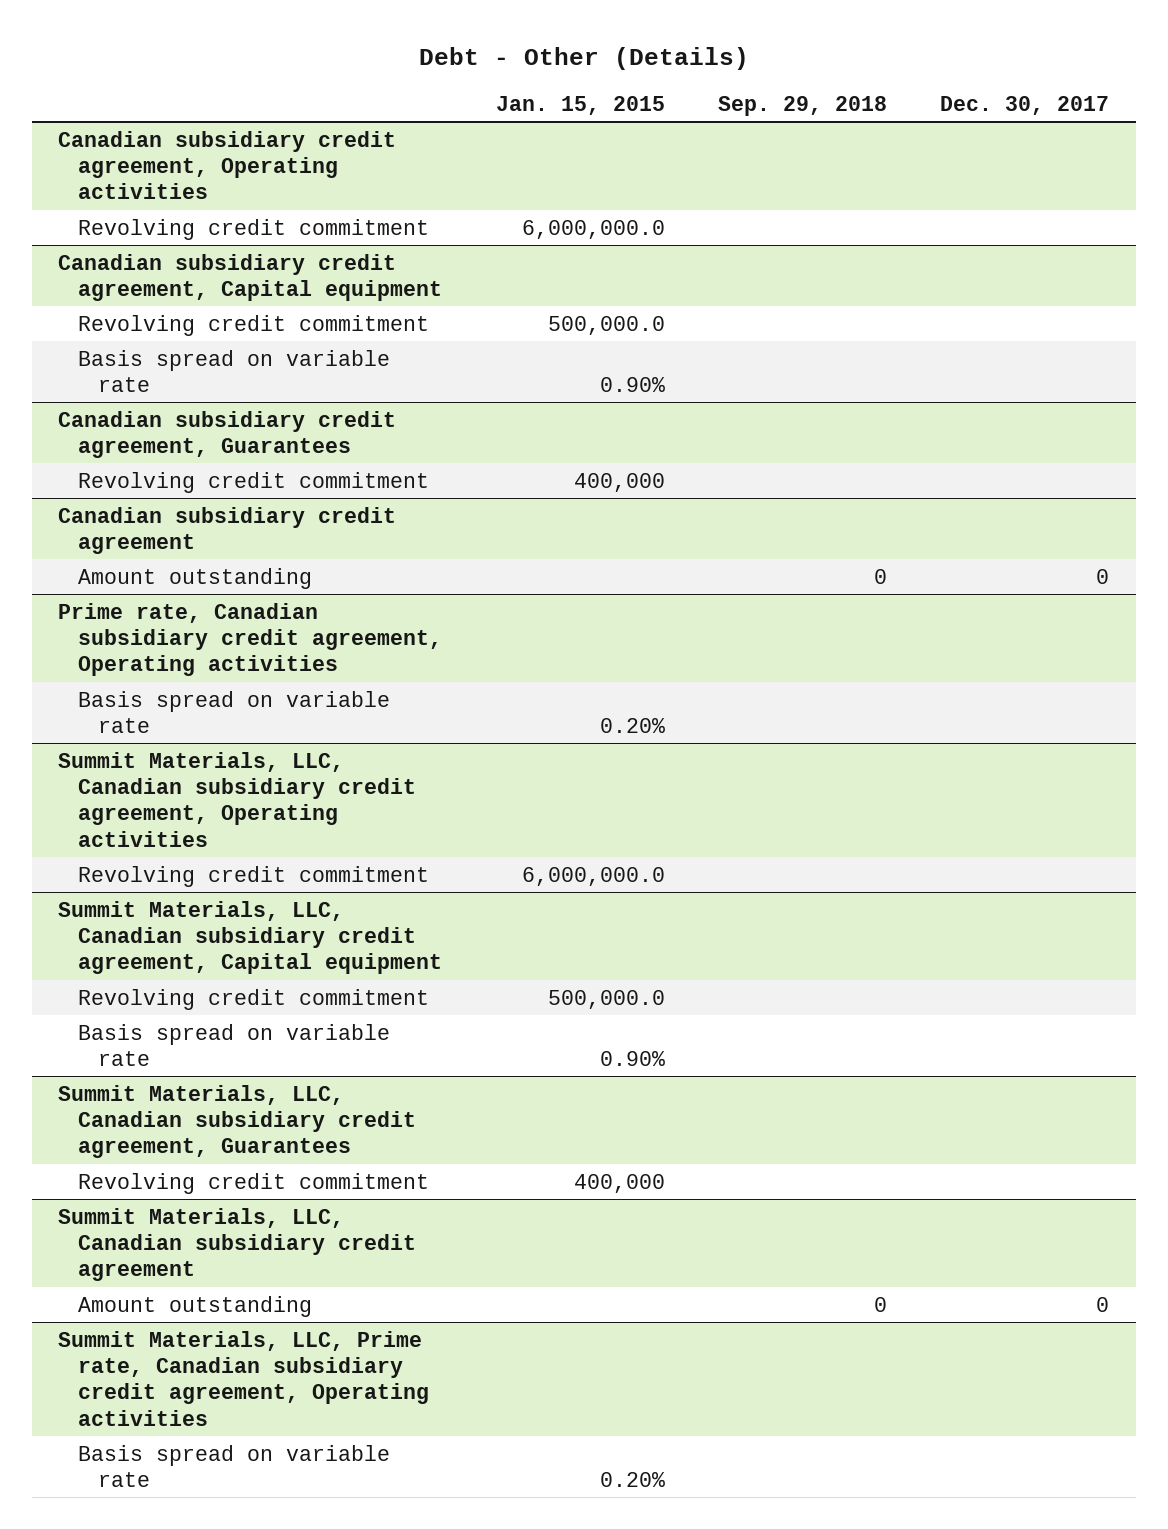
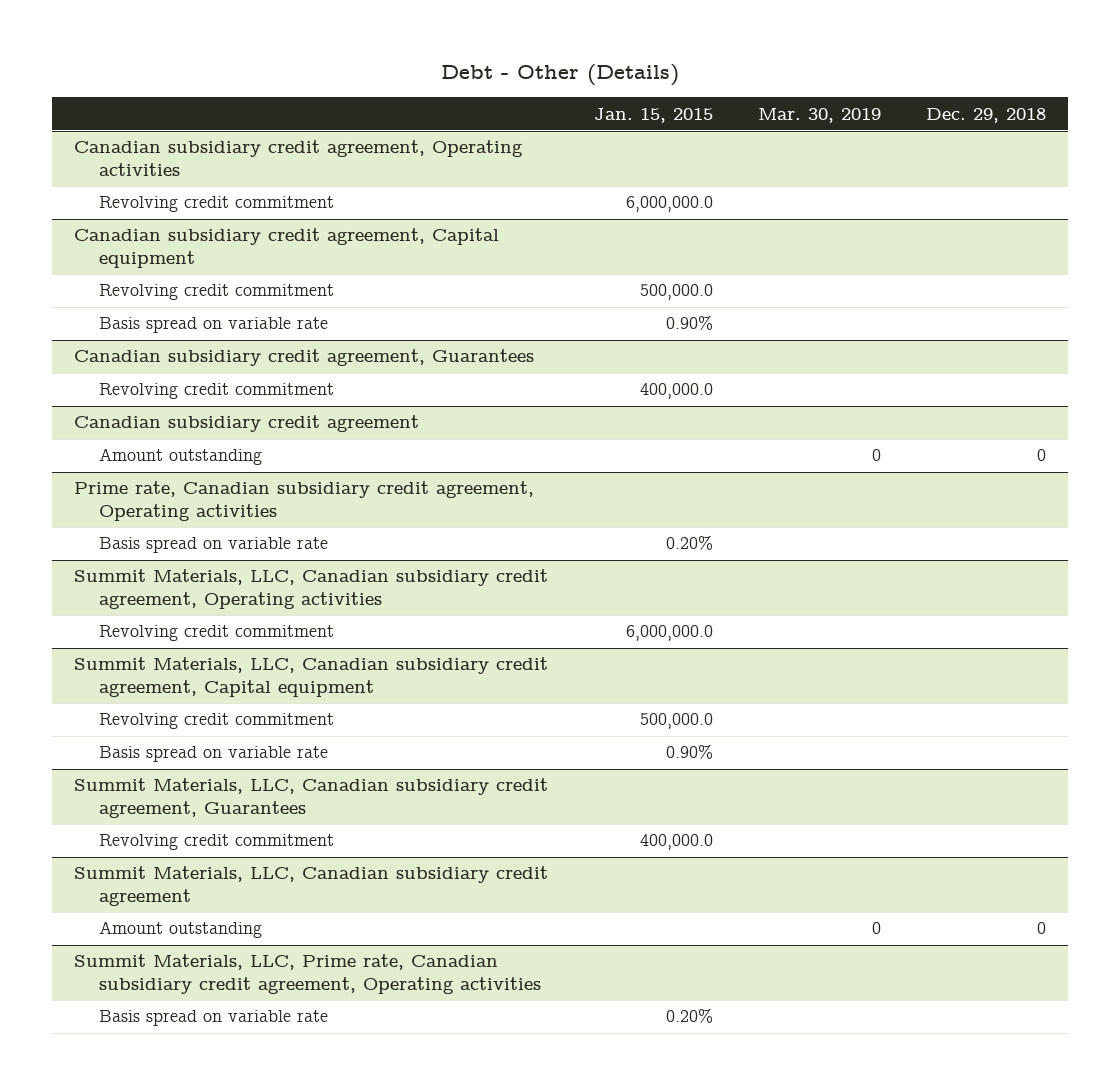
[718,95,888,116] Sep. 29, 2018 -> none
[940,95,1110,115] Dec. 30, 2017 -> none
none -> [757,107,881,123] Mar. 30, 2019
none -> [925,107,1046,123] Dec. 29, 2018
[573,472,665,492] 400,000 -> [639,383,713,400] 400,000.0
[573,1173,665,1193] 400,000 -> [639,834,713,851] 400,000.0

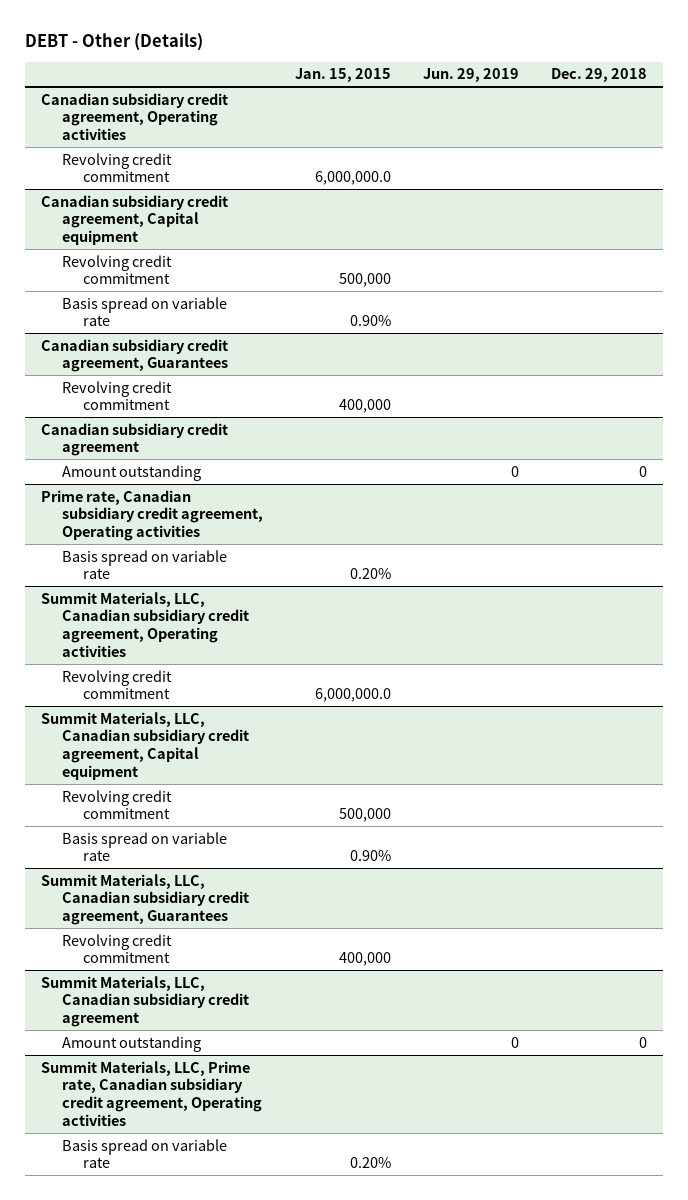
[441,64,680,87] Debt - Other (Details) -> [25,33,204,52] DEBT - Other (Details)
[757,107,881,123] Mar. 30, 2019 -> none
none -> [422,68,519,83] Jun. 29, 2019
[639,284,713,301] 500,000.0 -> [338,273,391,288] 500,000
[639,383,713,400] 400,000.0 -> [338,399,391,414] 400,000
[639,713,713,730] 500,000.0 -> [338,808,391,823] 500,000
[639,834,713,851] 400,000.0 -> [338,952,391,967] 400,000

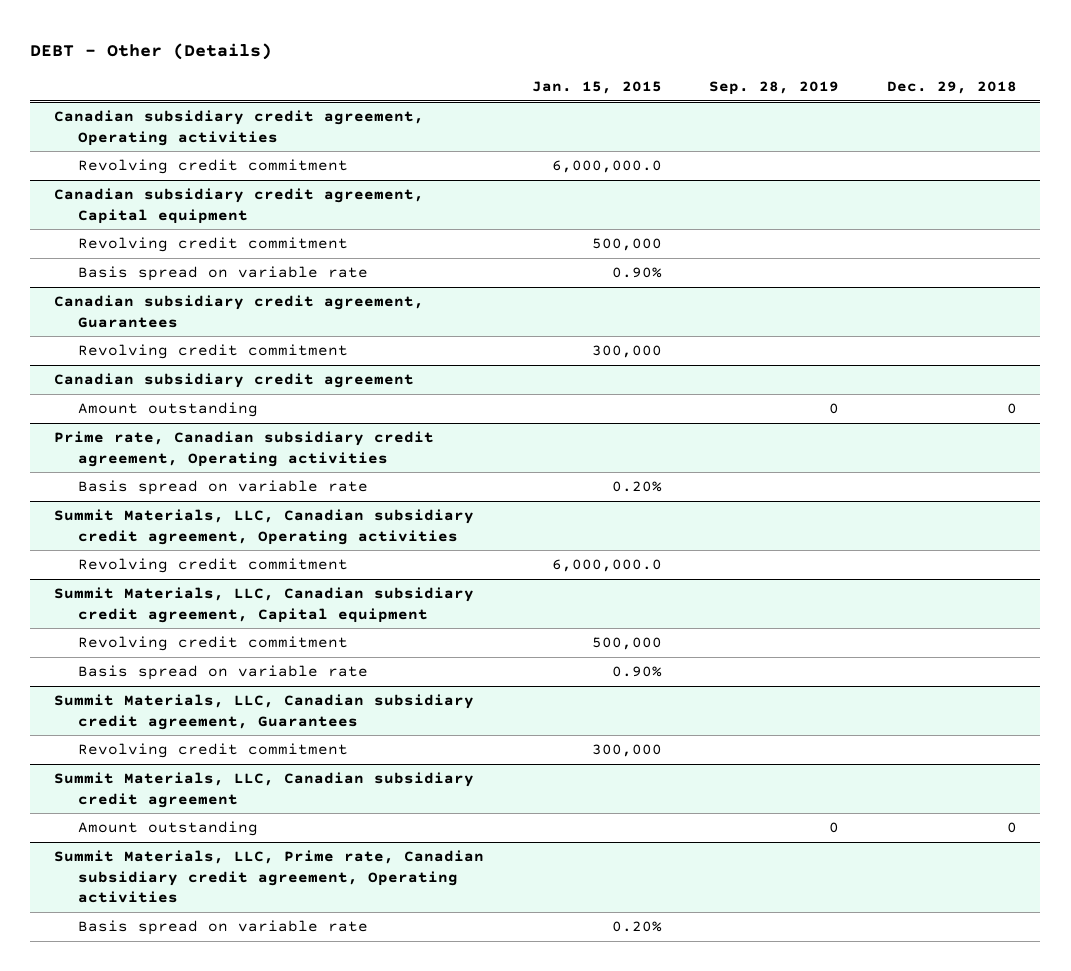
[422,68,519,83] Jun. 29, 2019 -> none
none -> [709,80,840,95] Sep. 28, 2019
[338,399,391,414] 400,000 -> [591,345,662,359] 300,000
[338,952,391,967] 400,000 -> [591,744,662,758] 300,000

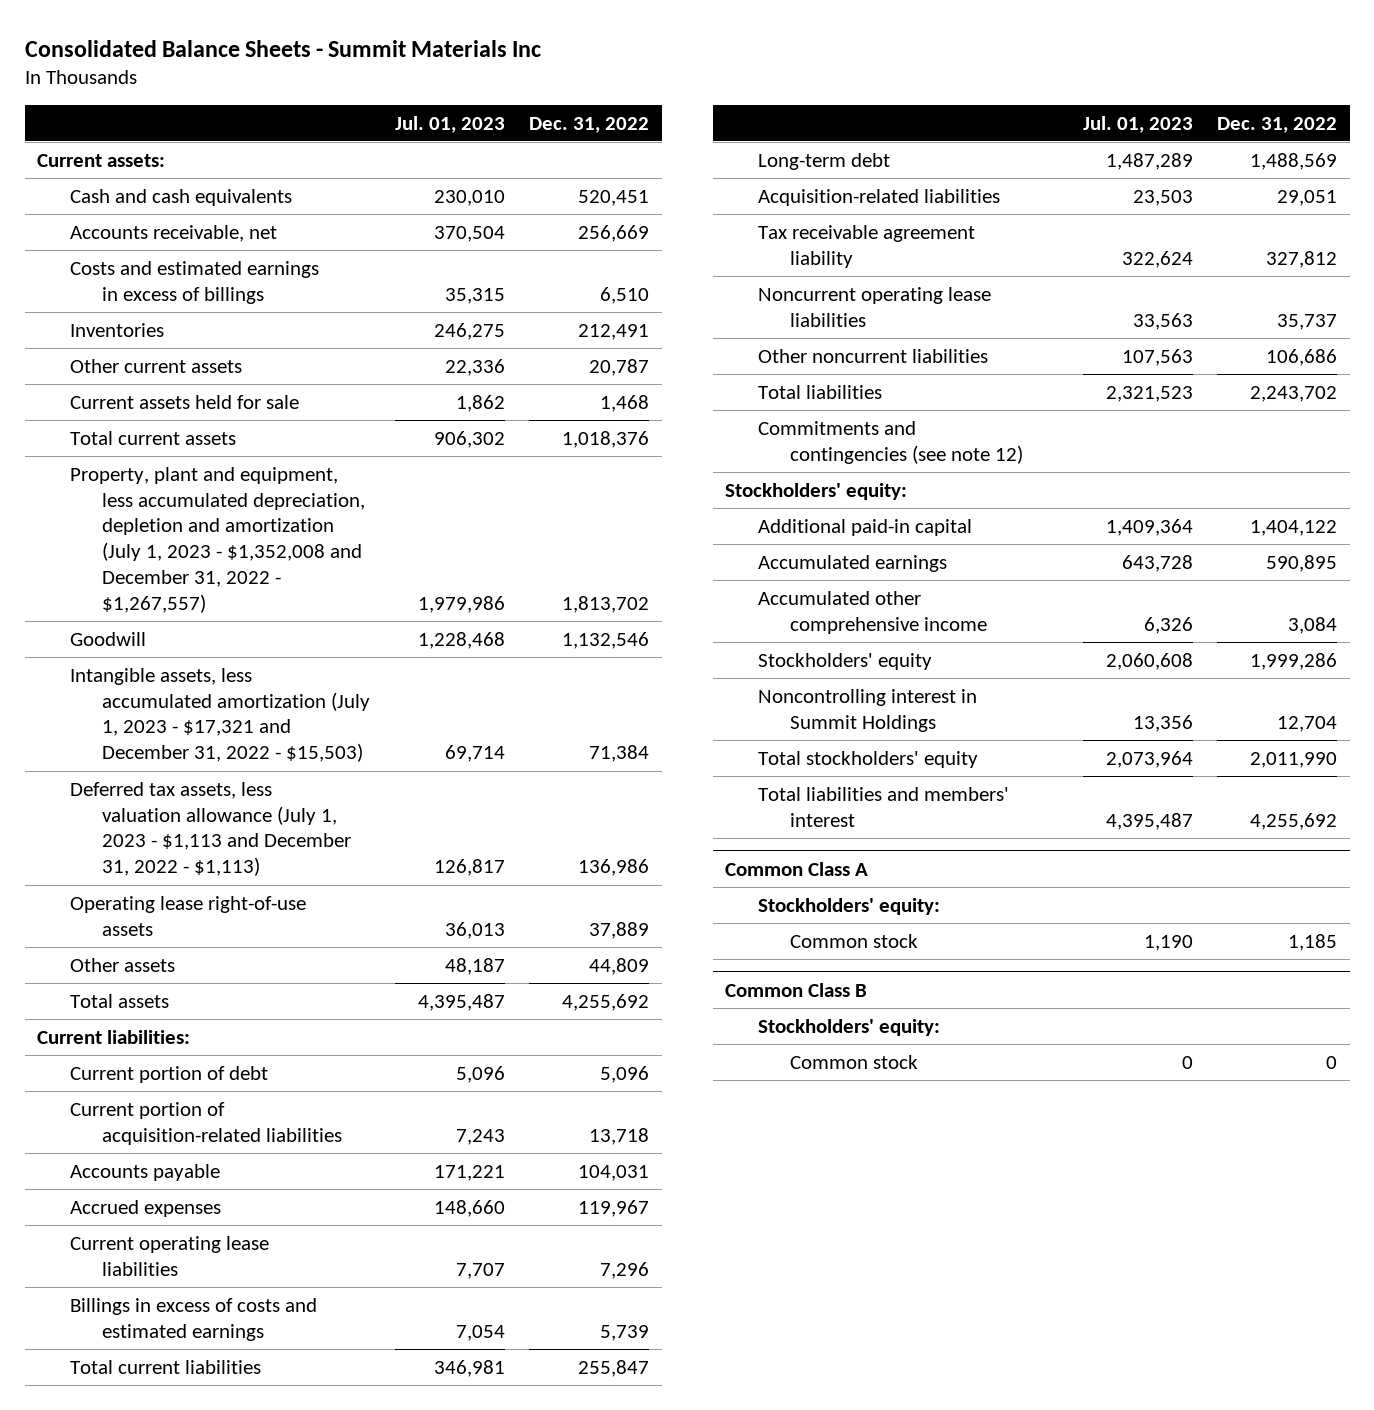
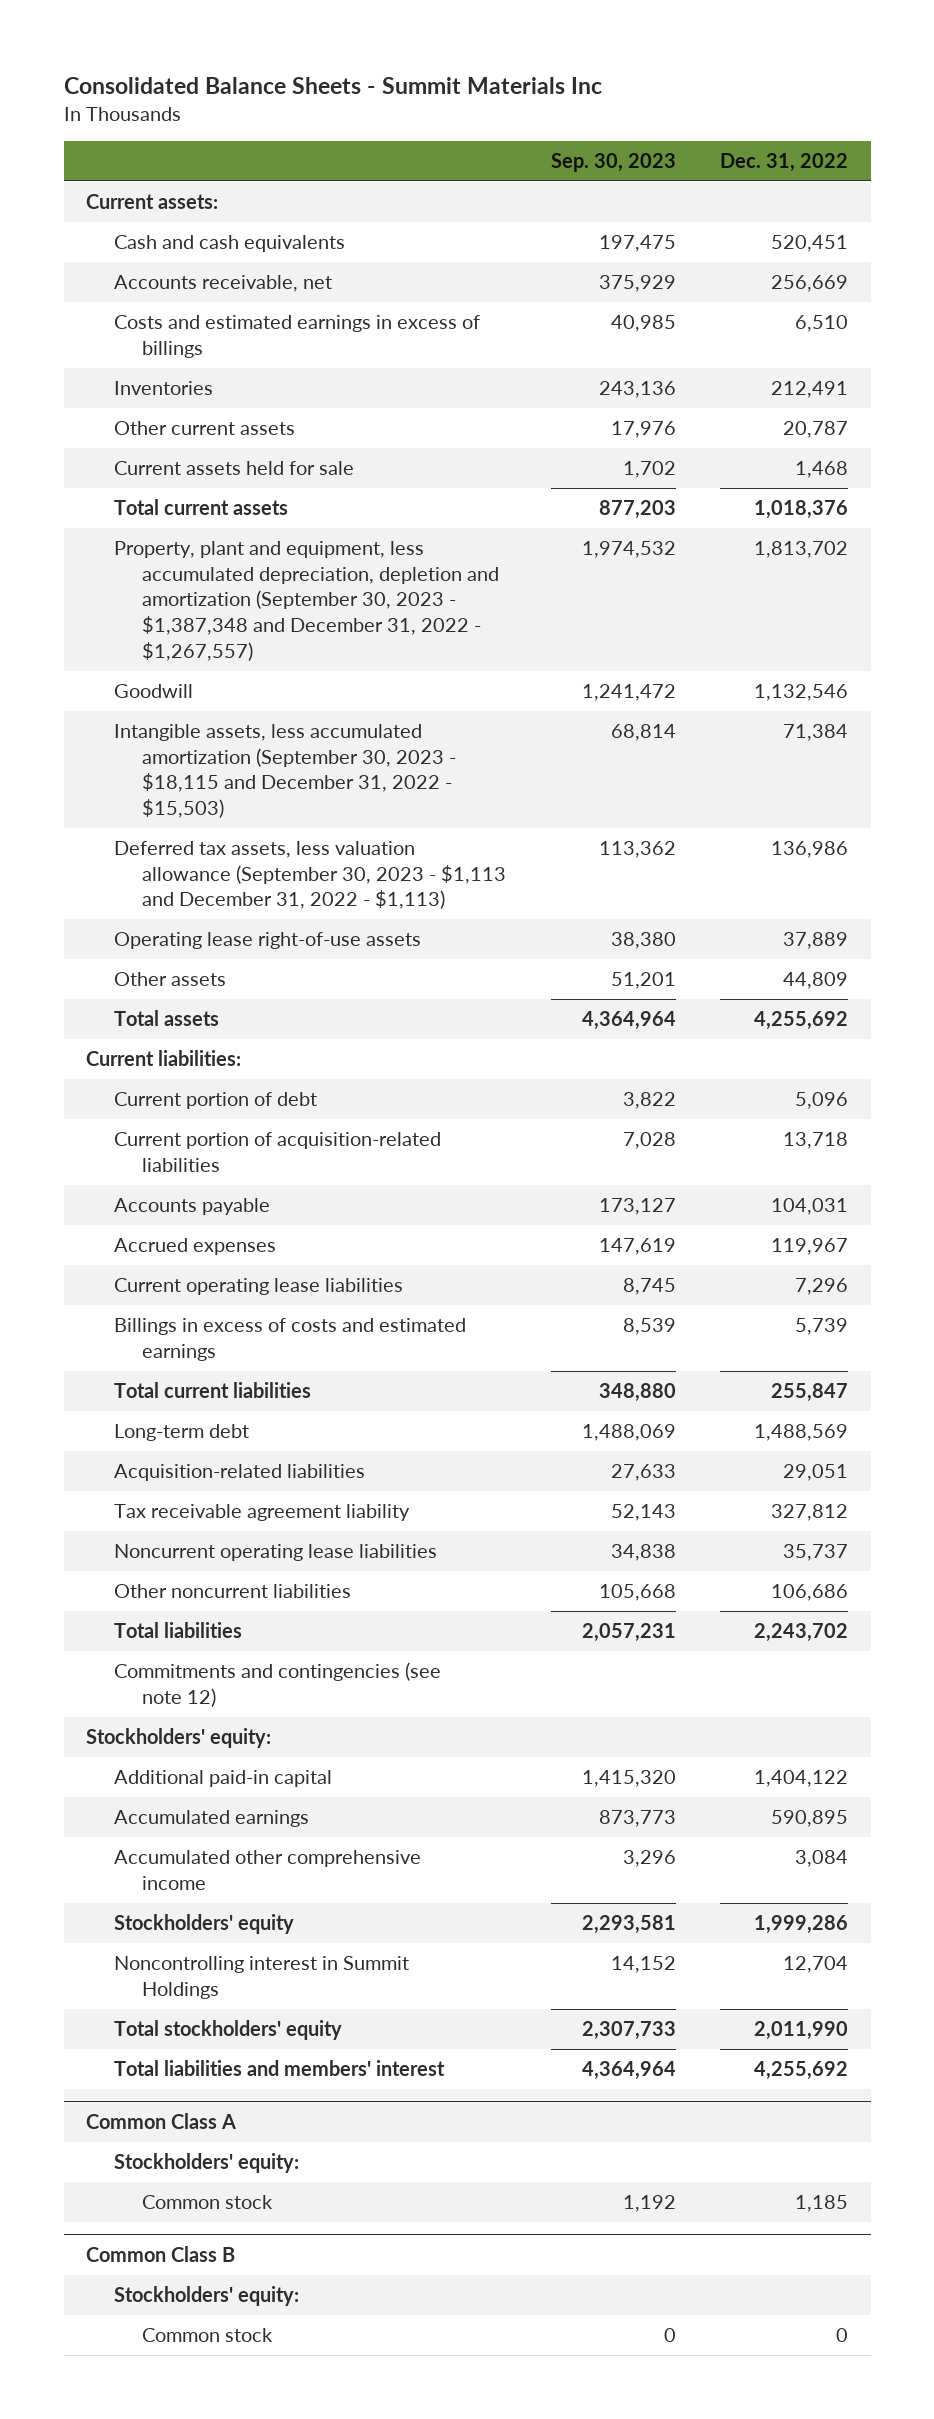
[394,115,505,133] Jul. 01, 2023 -> none
none -> [550,152,676,172] Sep. 30, 2023
[69,466,365,613] Property, plant and equipment, less accumulated depreciation, depletion and amortization (July 1, 2023 - $1,352,008 and December 31, 2022 - $1,267,557) -> [113,541,499,661] Property, plant and equipment, less accumulated depreciation, depletion and amortization (September 30, 2023 - $1,387,348 and December 31, 2022 - $1,267,557)
[69,667,370,763] Intangible assets, less accumulated amortization (July 1, 2023 - $17,321 and December 31, 2022 - $15,503) -> [113,724,456,819] Intangible assets, less accumulated amortization (September 30, 2023 - $18,115 and December 31, 2022 - $15,503)
[69,781,351,877] Deferred tax assets, less valuation allowance (July 1, 2023 - $1,113 and December 31, 2022 - $1,113) -> [113,841,506,910] Deferred tax assets, less valuation allowance (September 30, 2023 - $1,113 and December 31, 2022 - $1,113)

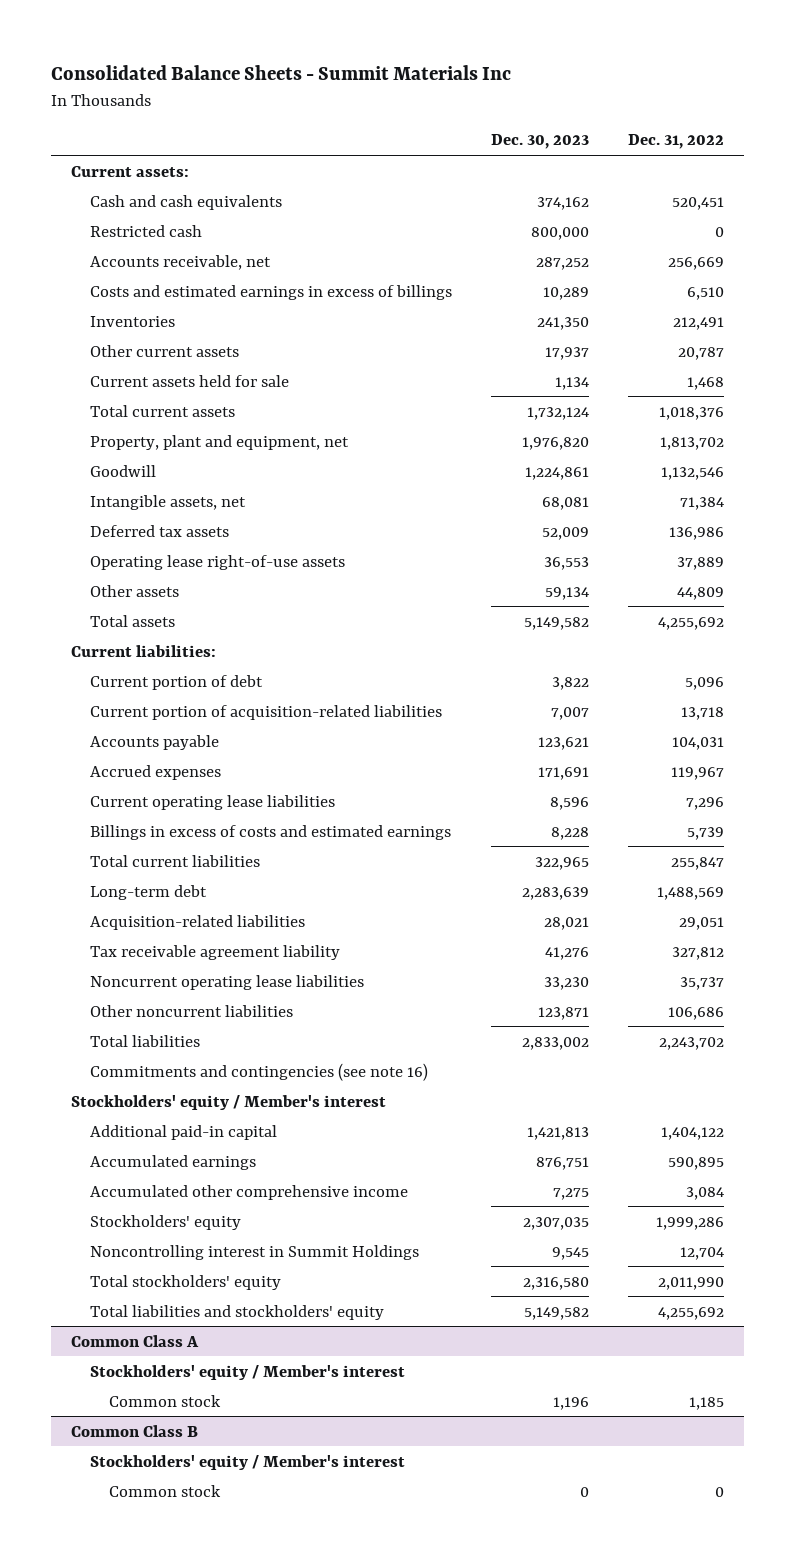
[550,152,676,172] Sep. 30, 2023 -> none
none -> [491,134,590,150] Dec. 30, 2023
none -> [89,224,202,237] Restricted cash
[113,541,499,661] Property, plant and equipment, less accumulated depreciation, depletion and amortization (September 30, 2023 - $1,387,348 and December 31, 2022 - $1,267,557) -> [89,434,349,450] Property, plant and equipment, net
[113,724,456,819] Intangible assets, less accumulated amortization (September 30, 2023 - $18,115 and December 31, 2022 - $15,503) -> [89,494,246,510] Intangible assets, net
[113,841,506,910] Deferred tax assets, less valuation allowance (September 30, 2023 - $1,113 and December 31, 2022 - $1,113) -> [89,524,229,537] Deferred tax assets
[113,1662,441,1707] Commitments and contingencies (see note 12) -> [89,1062,428,1081] Commitments and contingencies (see note 16)
[85,1728,271,1749] Stockholders' equity: -> [70,1094,386,1110] Stockholders' equity / Member's interest
[113,2060,445,2077] Total liabilities and members' interest -> [89,1304,384,1320] Total liabilities and stockholders' equity
[113,2153,299,2174] Stockholders' equity: -> [89,1364,405,1380] Stockholders' equity / Member's interest
[113,2286,299,2307] Stockholders' equity: -> [89,1454,405,1470] Stockholders' equity / Member's interest

